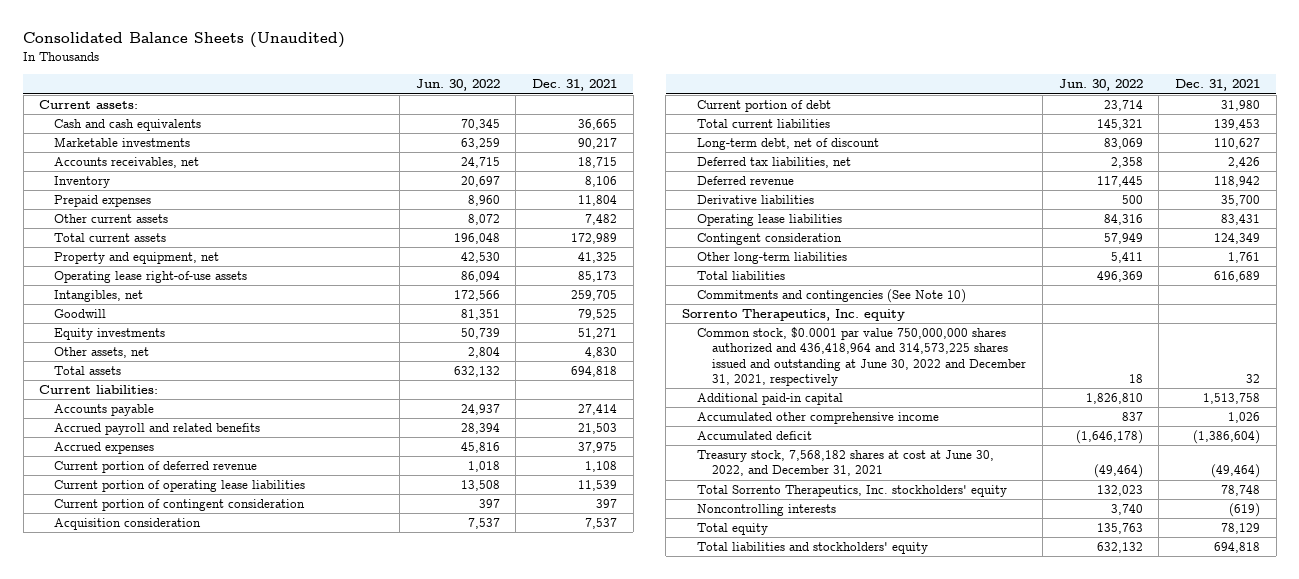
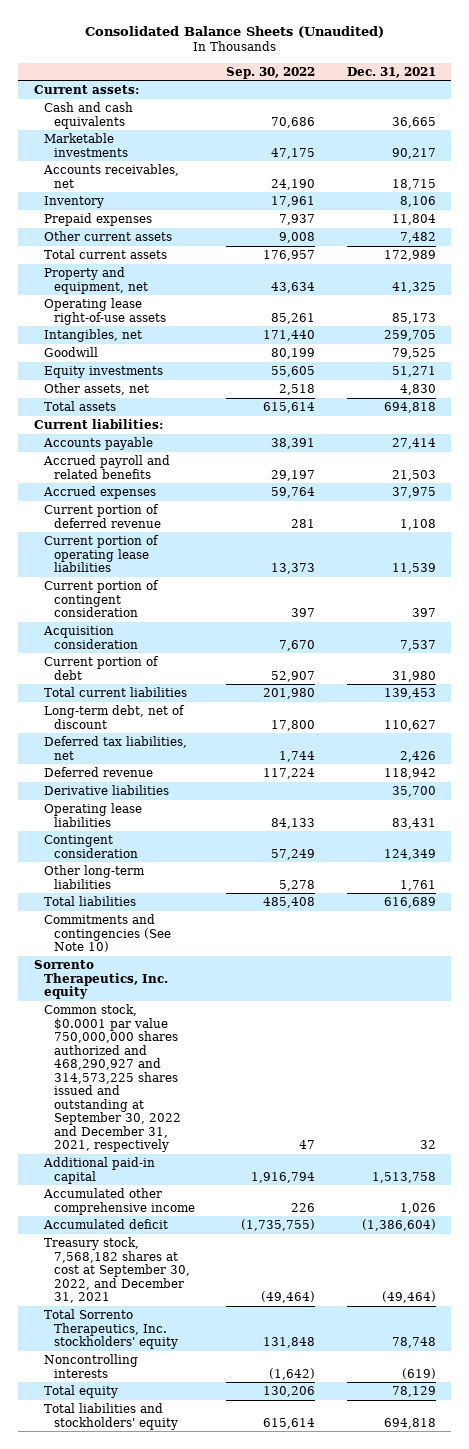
[415,79,500,92] Jun. 30, 2022 -> none
none -> [226,66,316,79] Sep. 30, 2022
[697,327,1027,386] Common stock, $0.0001 par value 750,000,000 shares authorized and 436,418,964 and 314,573,225 shares issued and outstanding at June 30, 2022 and December 31, 2021, respectively -> [43,1004,181,1153] Common stock, $0.0001 par value 750,000,000 shares authorized and 468,290,927 and 314,573,225 shares issued and outstanding at September 30, 2022 and December 31, 2021, respectively
[697,450,995,477] Treasury stock, 7,568,182 shares at cost at June 30, 2022, and December 31, 2021 -> [43,1237,190,1304] Treasury stock, 7,568,182 shares at cost at September 30, 2022, and December 31, 2021

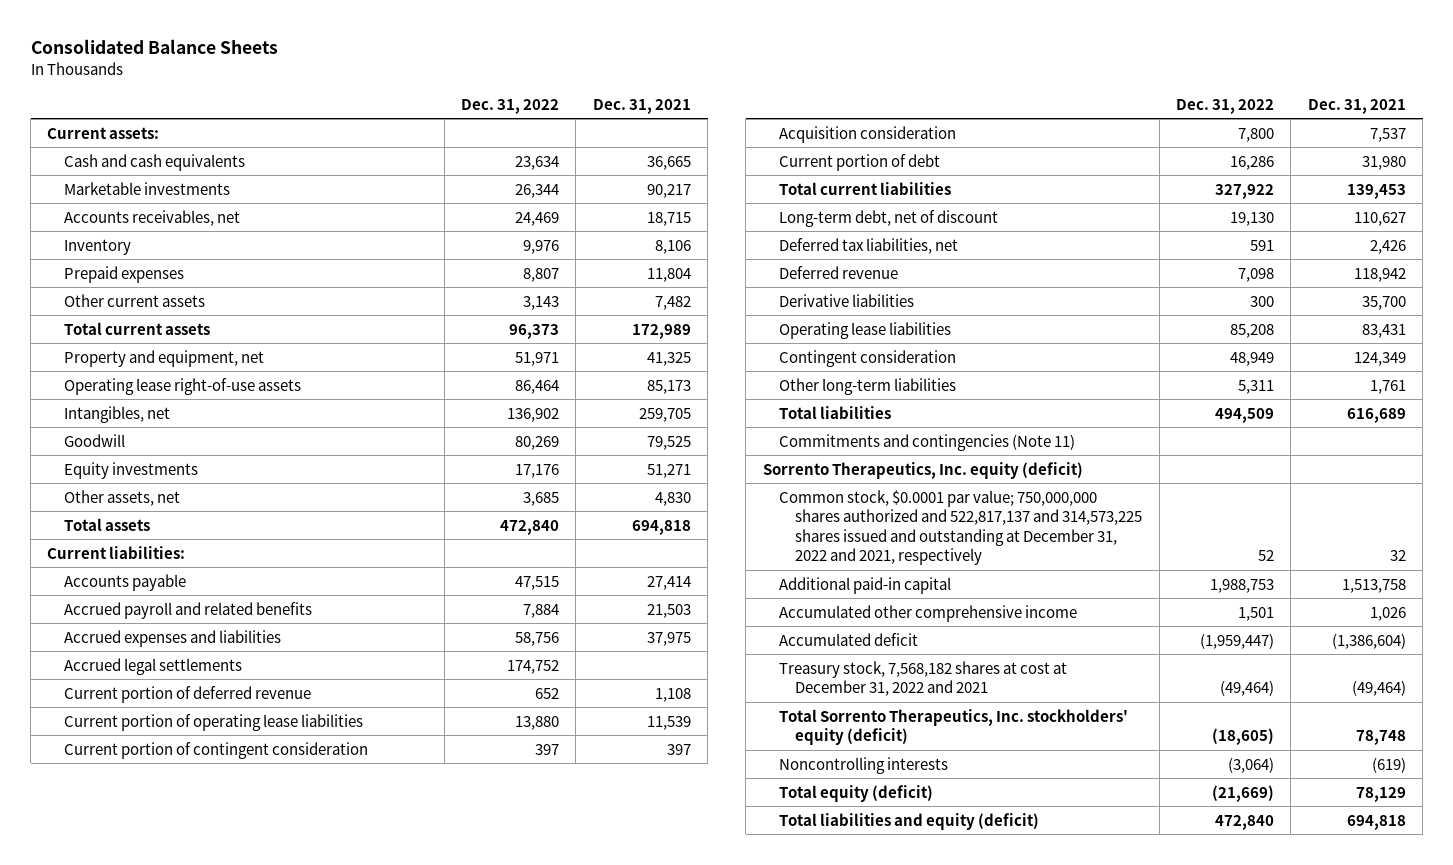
[84,25,384,38] Consolidated Balance Sheets (Unaudited) -> [30,39,278,55] Consolidated Balance Sheets
[226,66,316,79] Sep. 30, 2022 -> none
none -> [461,98,560,114] Dec. 31, 2022
[42,486,156,500] Accrued expenses -> [63,629,281,647] Accrued expenses and liabilities
none -> [63,657,242,675] Accrued legal settlements
[43,914,171,953] Commitments and contingencies (See Note 10) -> [778,433,1075,451] Commitments and contingencies (Note 11)
[33,960,168,1000] Sorrento Therapeutics, Inc. equity -> [762,461,1083,479] Sorrento Therapeutics, Inc. equity (deficit)
[43,1004,181,1153] Common stock, $0.0001 par value 750,000,000 shares authorized and 468,290,927 and 314,573,225 shares issued and outstanding at September 30, 2022 and December 31, 2021, respectively -> [778,489,1143,566] Common stock, $0.0001 par value; 750,000,000 shares authorized and 522,817,137 and 314,573,225 shares issued and outstanding at December 31, 2022 and 2021, respectively
[43,1237,190,1304] Treasury stock, 7,568,182 shares at cost at September 30, 2022, and December 31, 2021 -> [778,660,1067,697] Treasury stock, 7,568,182 shares at cost at December 31, 2022 and 2021
[43,1309,178,1350] Total Sorrento Therapeutics, Inc. stockholders' equity -> [778,708,1128,746] Total Sorrento Therapeutics, Inc. stockholders' equity (deficit)
[43,1385,118,1399] Total equity -> [778,784,933,802] Total equity (deficit)
[43,1403,178,1430] Total liabilities and stockholders' equity -> [778,812,1039,830] Total liabilities and equity (deficit)

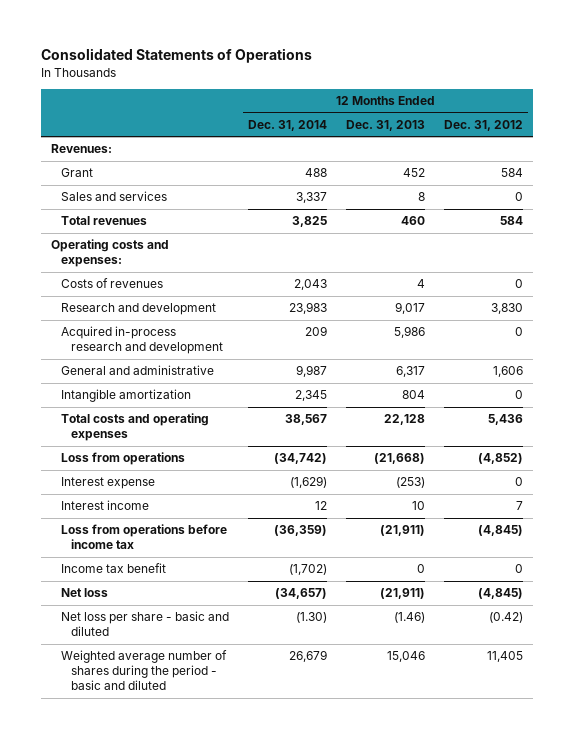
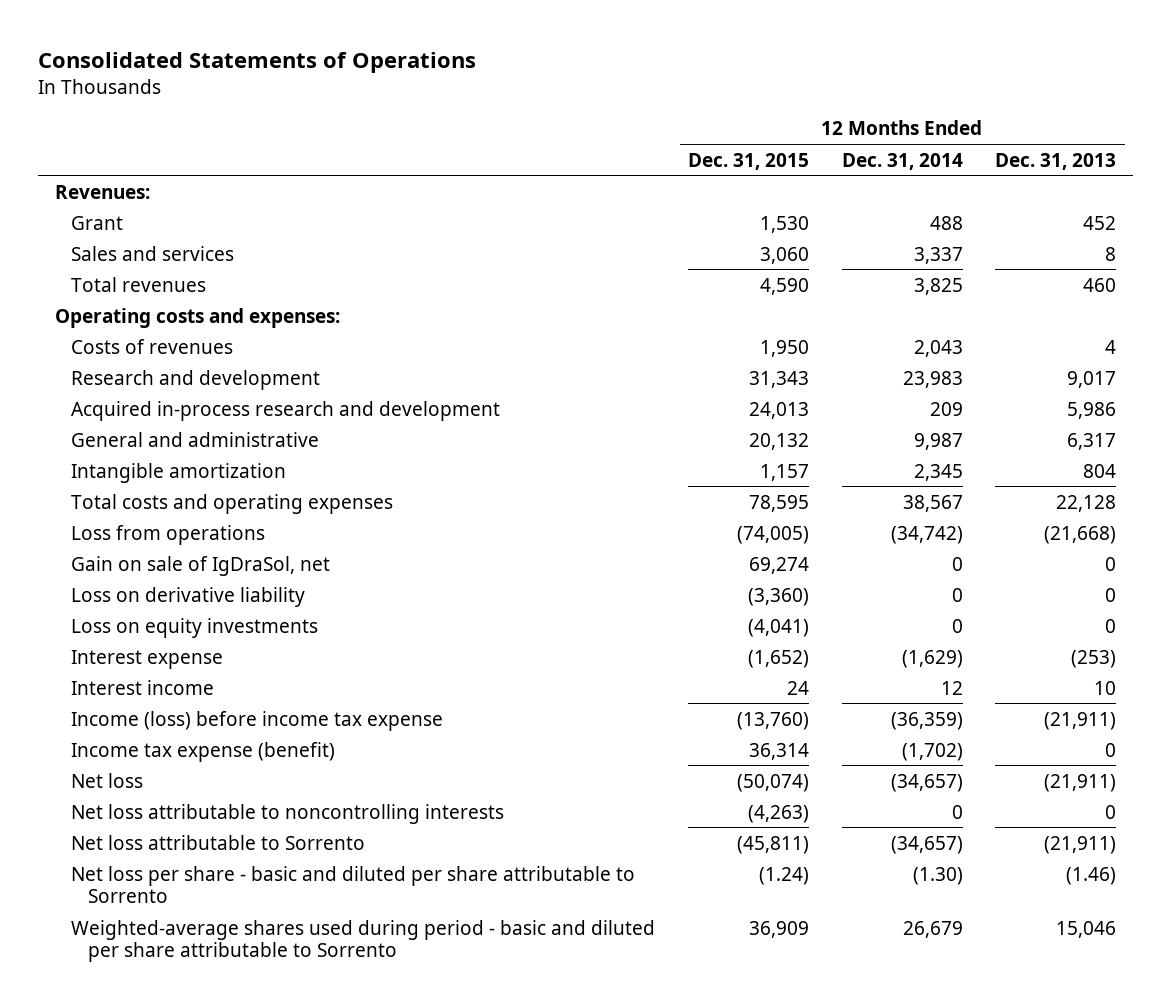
[444,119,524,131] Dec. 31, 2012 -> none
none -> [688,152,810,170] Dec. 31, 2015
none -> [71,555,331,576] Gain on sale of IgDraSol, net
none -> [71,586,306,607] Loss on derivative liability
none -> [71,617,319,638] Loss on equity investments
[61,524,228,550] Loss from operations before income tax -> [71,710,444,731] Income (loss) before income tax expense
[61,563,167,574] Income tax benefit -> [71,741,336,762] Income tax expense (benefit)
none -> [71,803,505,824] Net loss attributable to noncontrolling interests
none -> [71,834,366,850] Net loss attributable to Sorrento
[61,611,230,637] Net loss per share - basic and diluted -> [71,865,636,904] Net loss per share - basic and diluted per share attributable to Sorrento
[61,650,228,691] Weighted average number of shares during the period - basic and diluted -> [71,919,656,963] Weighted-average shares used during period - basic and diluted per share attributable to Sorrento

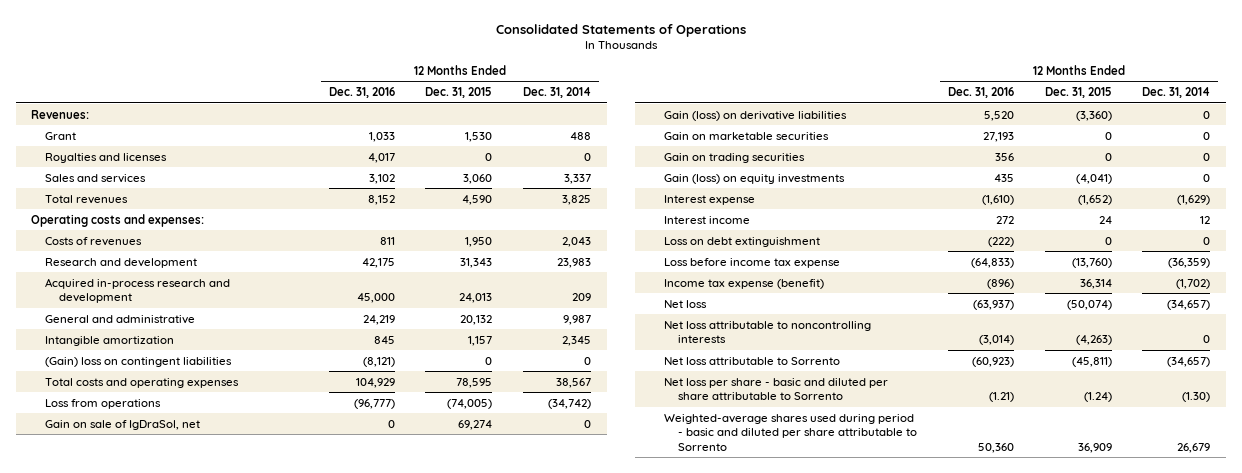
[995,152,1117,170] Dec. 31, 2013 -> none
none -> [328,87,395,99] Dec. 31, 2016
none -> [45,152,168,163] Royalties and licenses
none -> [45,356,233,367] (Gain) loss on contingent liabilities
[71,586,306,607] Loss on derivative liability -> [664,110,848,121] Gain (loss) on derivative liabilities
none -> [664,131,830,140] Gain on marketable securities
none -> [664,152,806,163] Gain on trading securities
[71,617,319,638] Loss on equity investments -> [664,173,846,184] Gain (loss) on equity investments
none -> [664,236,821,247] Loss on debt extinguishment
[71,710,444,731] Income (loss) before income tax expense -> [664,257,841,268] Loss before income tax expense

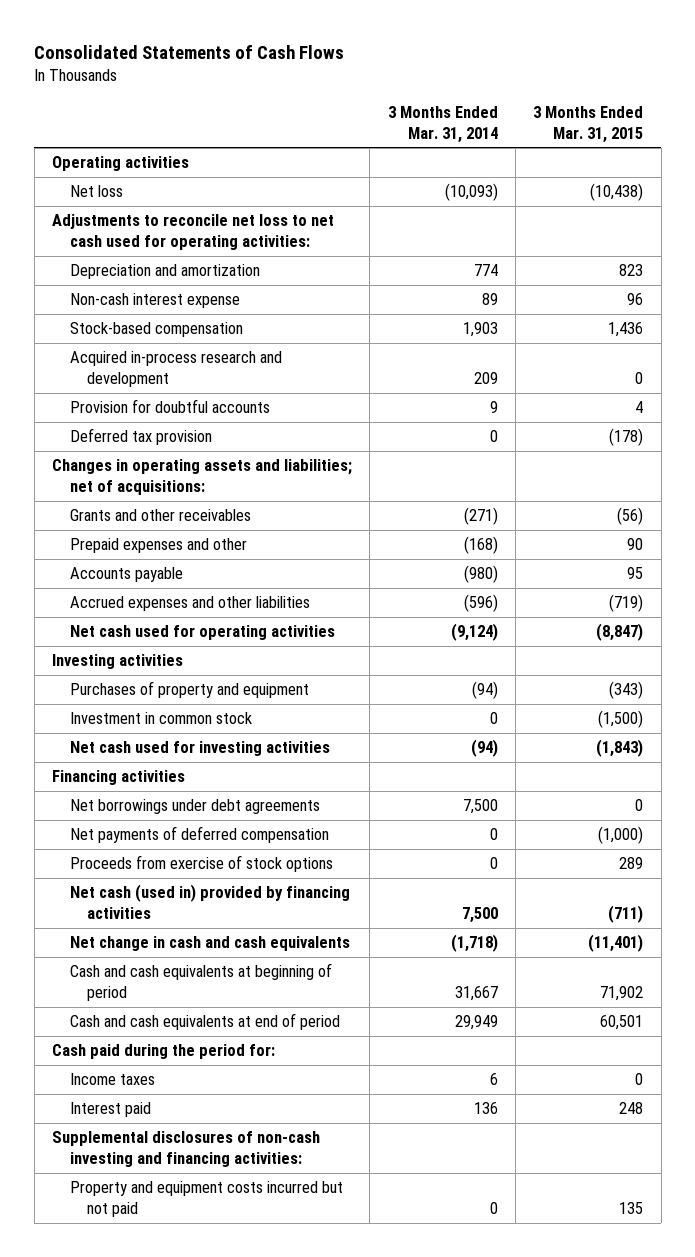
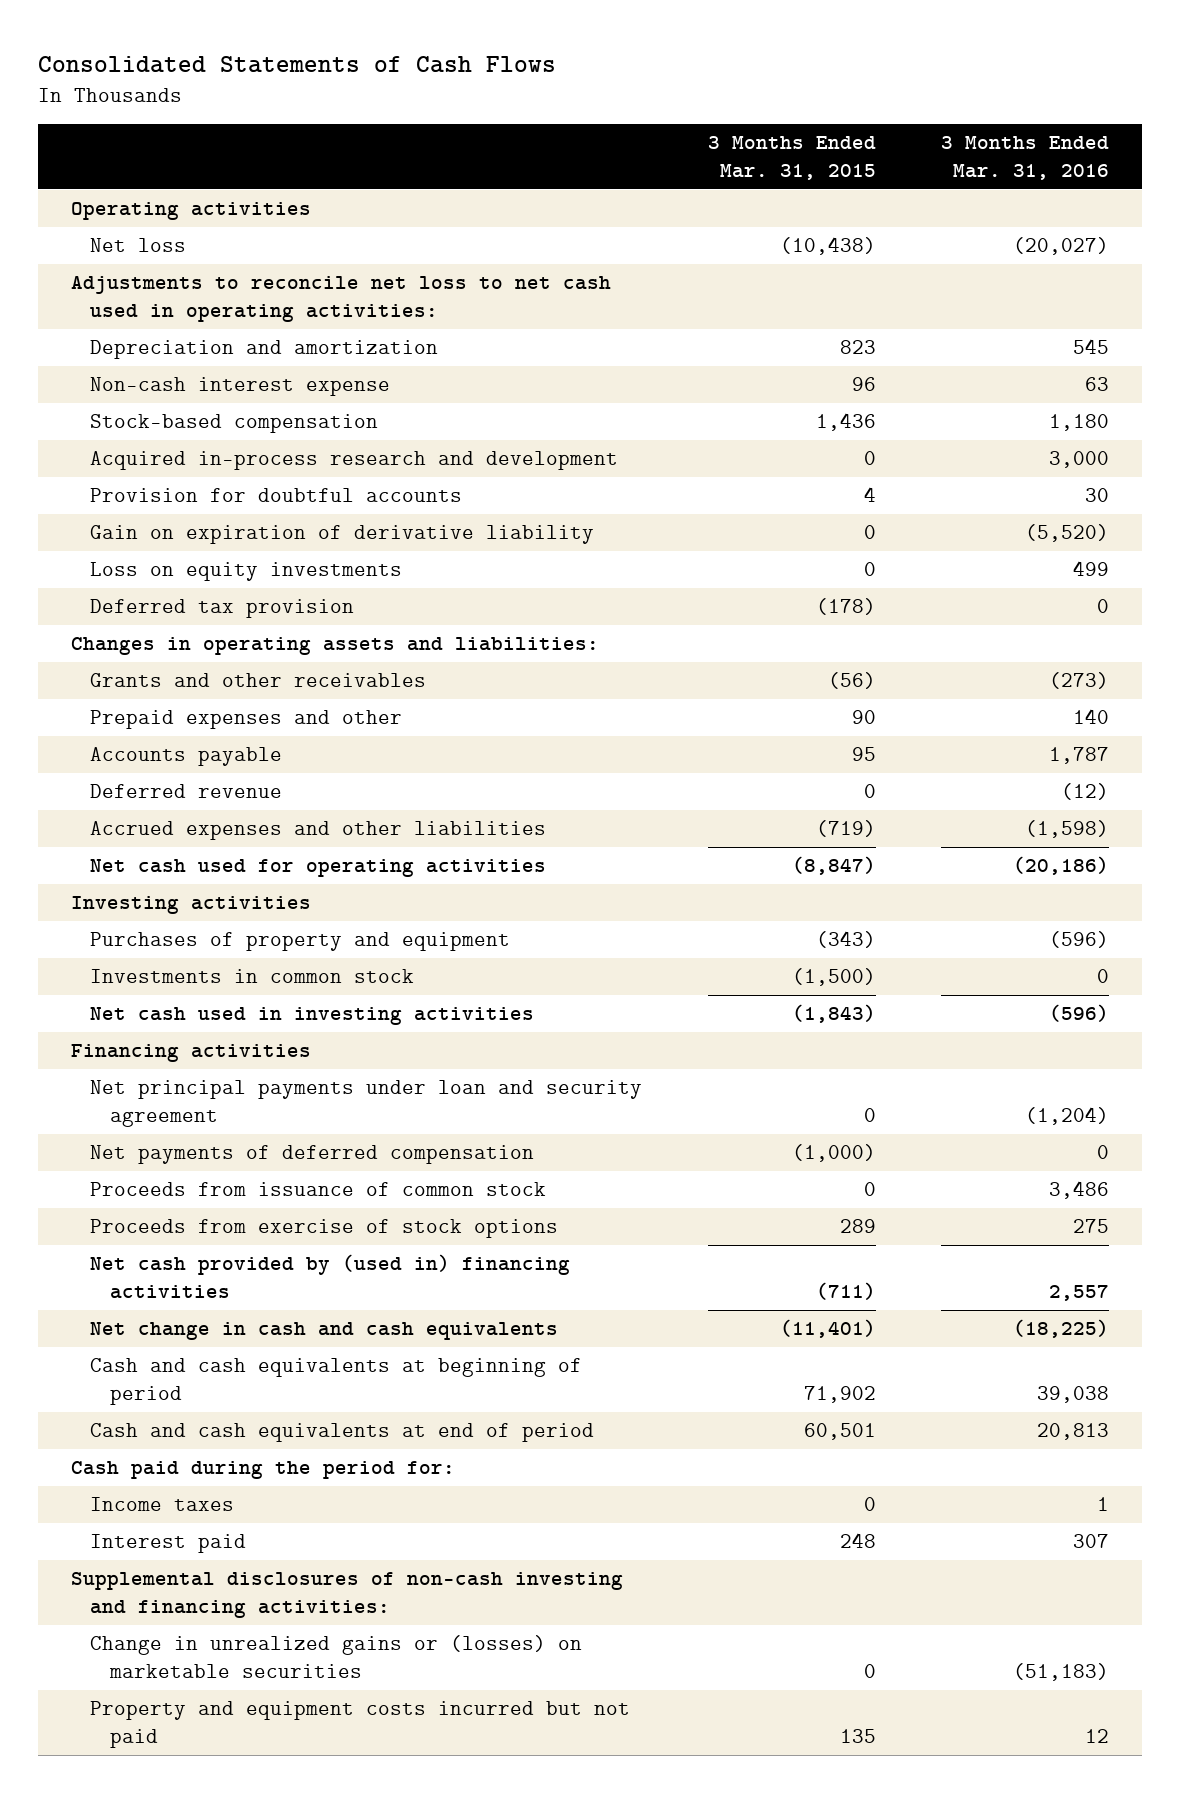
[387,105,498,143] 3 Months Ended Mar. 31, 2014 -> none
none -> [940,135,1109,180] 3 Months Ended Mar. 31, 2016
[52,214,335,251] Adjustments to reconcile net loss to net cash used for operating activities: -> [70,276,611,323] Adjustments to reconcile net loss to net cash used in operating activities:
none -> [90,525,595,545] Gain on expiration of derivative liability
none -> [90,562,403,582] Loss on equity investments
[52,459,353,496] Changes in operating assets and liabilities; net of acquisitions: -> [70,637,599,656] Changes in operating assets and liabilities:
none -> [90,784,283,799] Deferred revenue
[69,712,252,725] Investment in common stock -> [90,969,415,984] Investments in common stock
[69,741,330,757] Net cash used for investing activities -> [90,1007,535,1026] Net cash used in investing activities
[69,799,320,815] Net borrowings under debt agreements -> none
none -> [90,1080,643,1128] Net principal payments under loan and security agreement
none -> [90,1182,547,1197] Proceeds from issuance of common stock
[69,884,350,920] Net cash (used in) provided by financing activities -> [90,1254,571,1300] Net cash provided by (used in) financing activities
none -> [90,1635,583,1679] Change in unrealized gains or (losses) on marketable securities

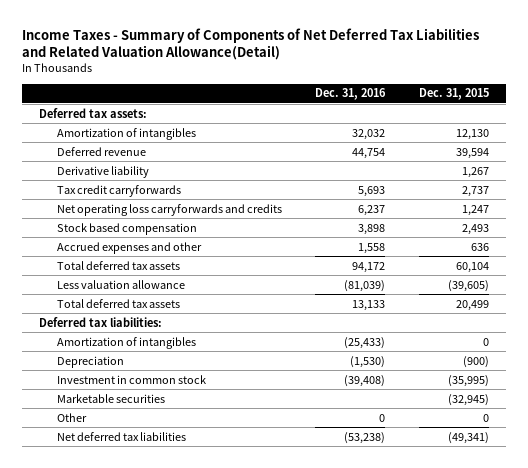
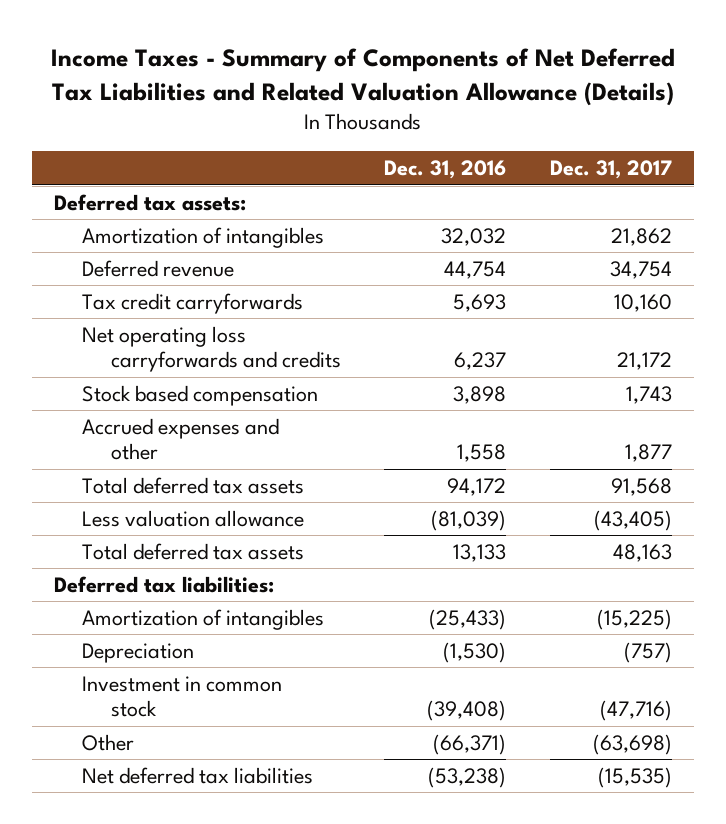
[22,27,480,61] Income Taxes - Summary of Components of Net Deferred Tax Liabilities and Related Valuation Allowance(Detail) -> [50,47,675,106] Income Taxes - Summary of Components of Net Deferred Tax Liabilities and Related Valuation Allowance (Details)
[418,88,489,101] Dec. 31, 2015 -> none
none -> [549,160,672,180] Dec. 31, 2017
[56,165,149,178] Derivative liability -> none
[56,393,165,403] Marketable securities -> none
[379,413,386,422] 0 -> [433,733,507,755] (66,371)

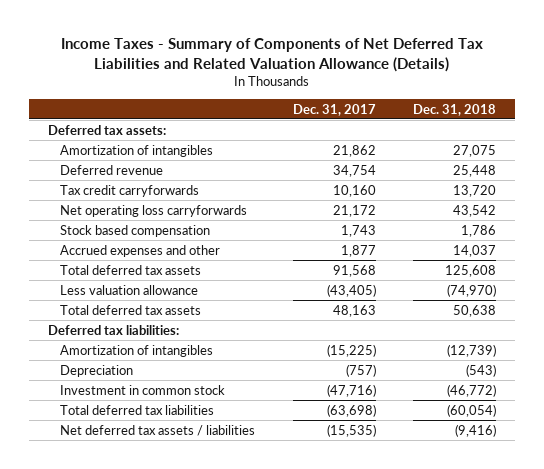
[384,160,507,180] Dec. 31, 2016 -> none
none -> [413,103,497,116] Dec. 31, 2018
[82,325,341,373] Net operating loss carryforwards and credits -> [59,204,247,217] Net operating loss carryforwards
[82,733,135,751] Other -> [59,404,214,415] Total deferred tax liabilities
[82,766,314,784] Net deferred tax liabilities -> [59,424,255,436] Net deferred tax assets / liabilities

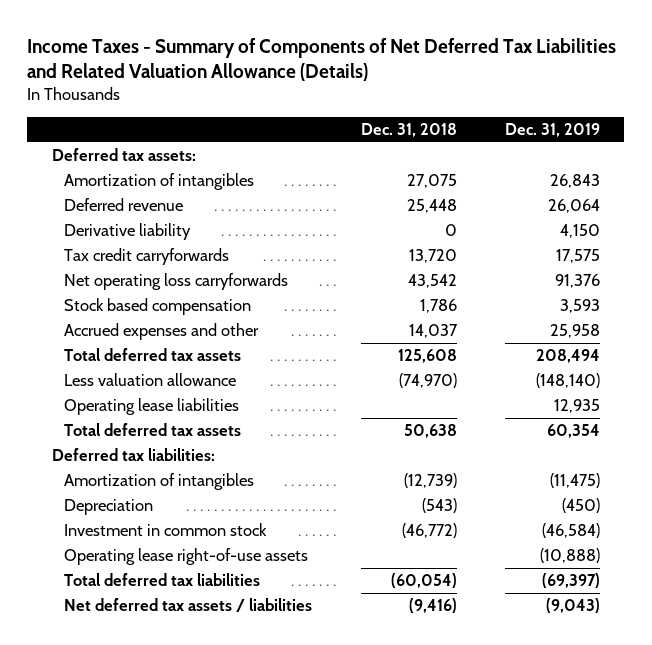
[292,103,376,116] Dec. 31, 2017 -> none
none -> [505,122,601,137] Dec. 31, 2019
none -> [63,223,191,241] Derivative liability
none -> [63,398,239,416] Operating lease liabilities
none -> [63,548,308,566] Operating lease right-of-use assets

